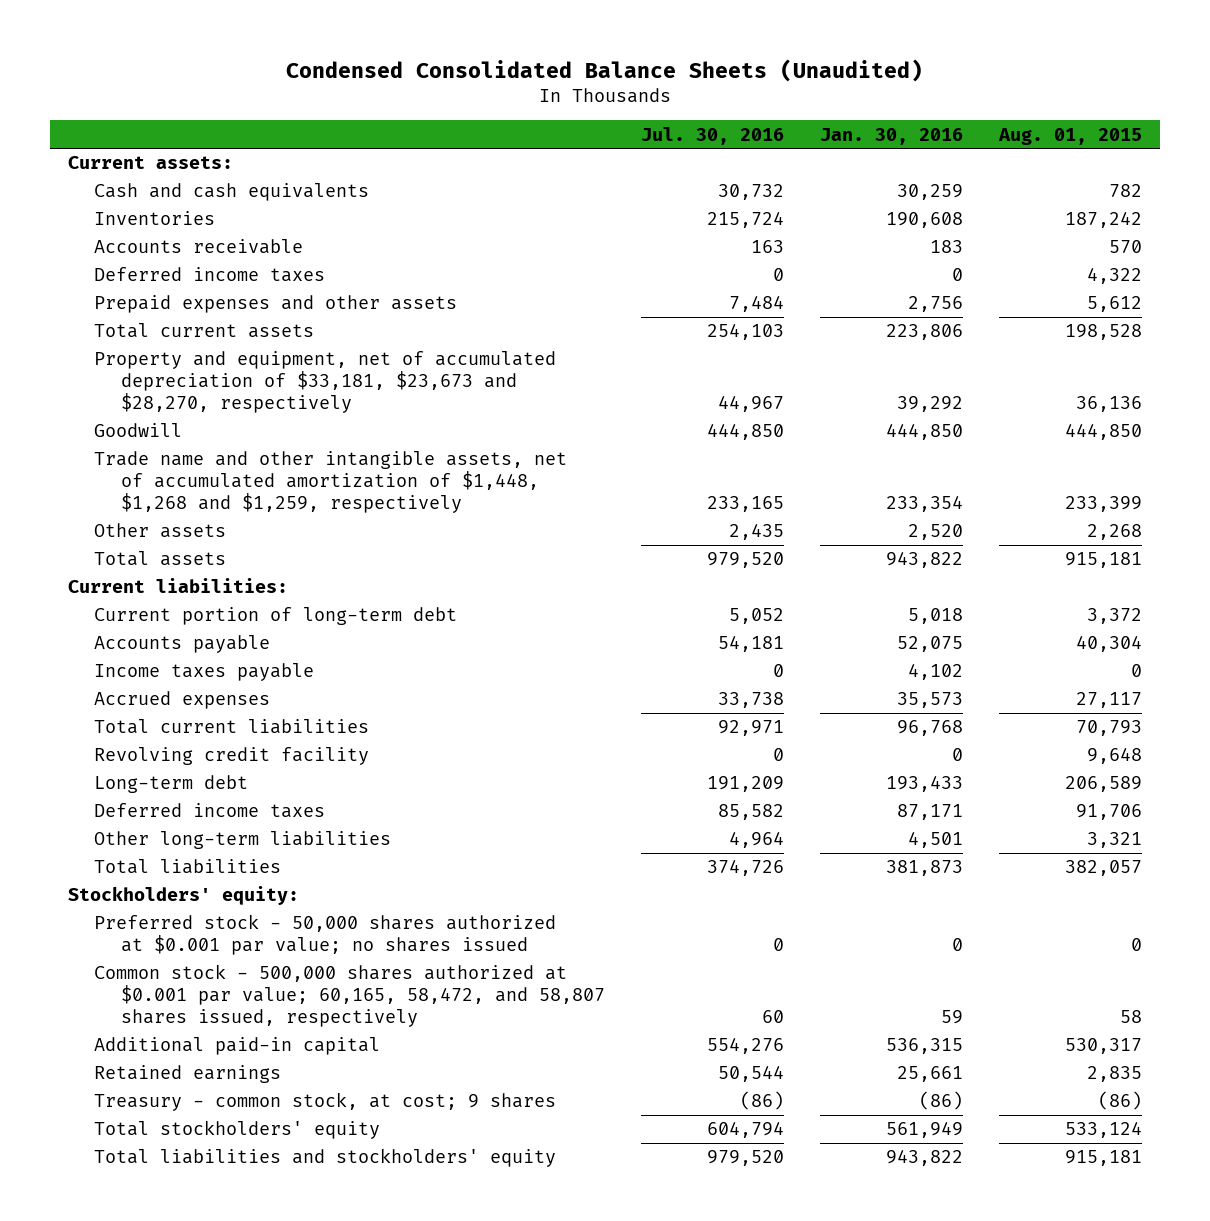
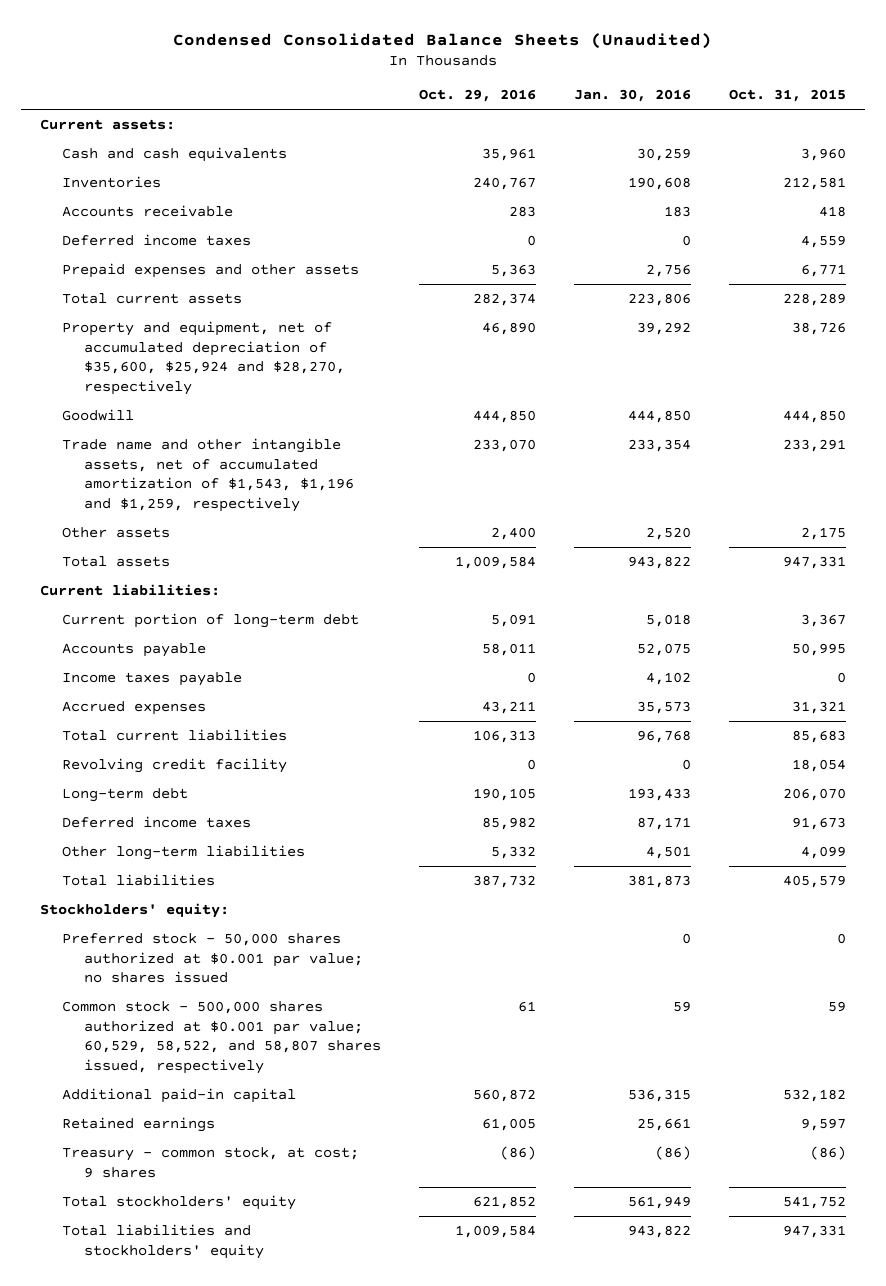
[640,126,784,145] Jul. 30, 2016 -> none
[997,127,1142,145] Aug. 01, 2015 -> none
none -> [418,89,536,103] Oct. 29, 2016
none -> [729,89,847,103] Oct. 31, 2015
[94,351,557,413] Property and equipment, net of accumulated depreciation of $33,181, $23,673 and $28,270, respectively -> [61,320,345,396] Property and equipment, net of accumulated depreciation of $35,600, $25,924 and $28,270, respectively
[94,451,568,513] Trade name and other intangible assets, net of accumulated amortization of $1,448, $1,268 and $1,259, respectively -> [61,437,354,513] Trade name and other intangible assets, net of accumulated amortization of $1,543, $1,196 and $1,259, respectively
[94,964,605,1027] Common stock - 500,000 shares authorized at $0.001 par value; 60,165, 58,472, and 58,807 shares issued, respectively -> [61,1000,381,1075] Common stock - 500,000 shares authorized at $0.001 par value; 60,529, 58,522, and 58,807 shares issued, respectively

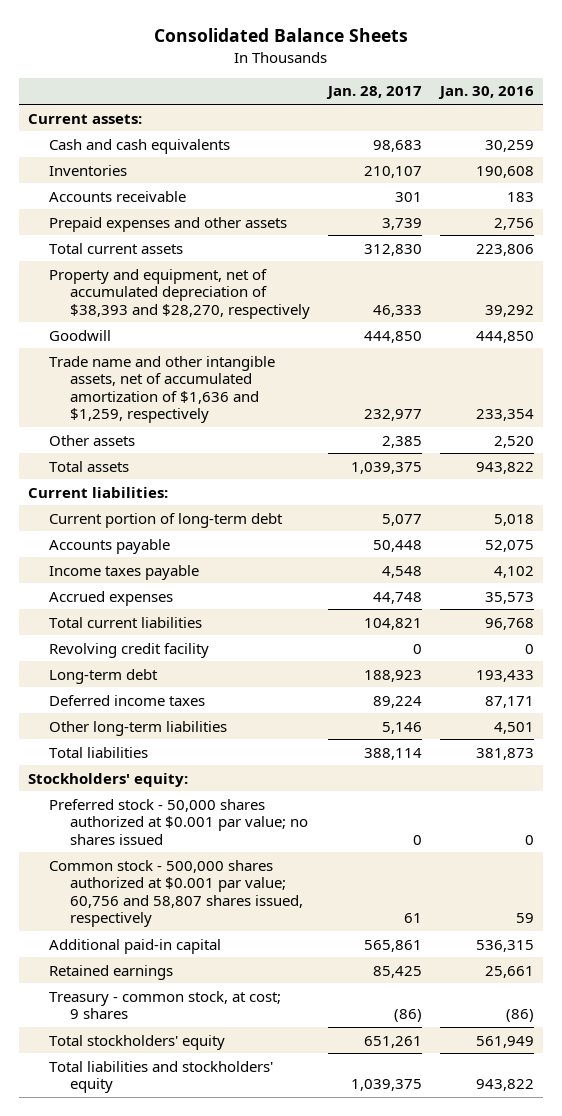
[172,32,712,49] Condensed Consolidated Balance Sheets (Unaudited) -> [153,28,408,43] Consolidated Balance Sheets
[418,89,536,103] Oct. 29, 2016 -> none
[729,89,847,103] Oct. 31, 2015 -> none
none -> [325,86,422,100] Jan. 28, 2017
[61,233,251,246] Deferred income taxes -> none
[61,320,345,396] Property and equipment, net of accumulated depreciation of $35,600, $25,924 and $28,270, respectively -> [48,268,311,319] Property and equipment, net of accumulated depreciation of $38,393 and $28,270, respectively
[61,437,354,513] Trade name and other intangible assets, net of accumulated amortization of $1,543, $1,196 and $1,259, respectively -> [48,355,275,424] Trade name and other intangible assets, net of accumulated amortization of $1,636 and $1,259, respectively
[61,1000,381,1075] Common stock - 500,000 shares authorized at $0.001 par value; 60,529, 58,522, and 58,807 shares issued, respectively -> [48,859,304,928] Common stock - 500,000 shares authorized at $0.001 par value; 60,756 and 58,807 shares issued, respectively

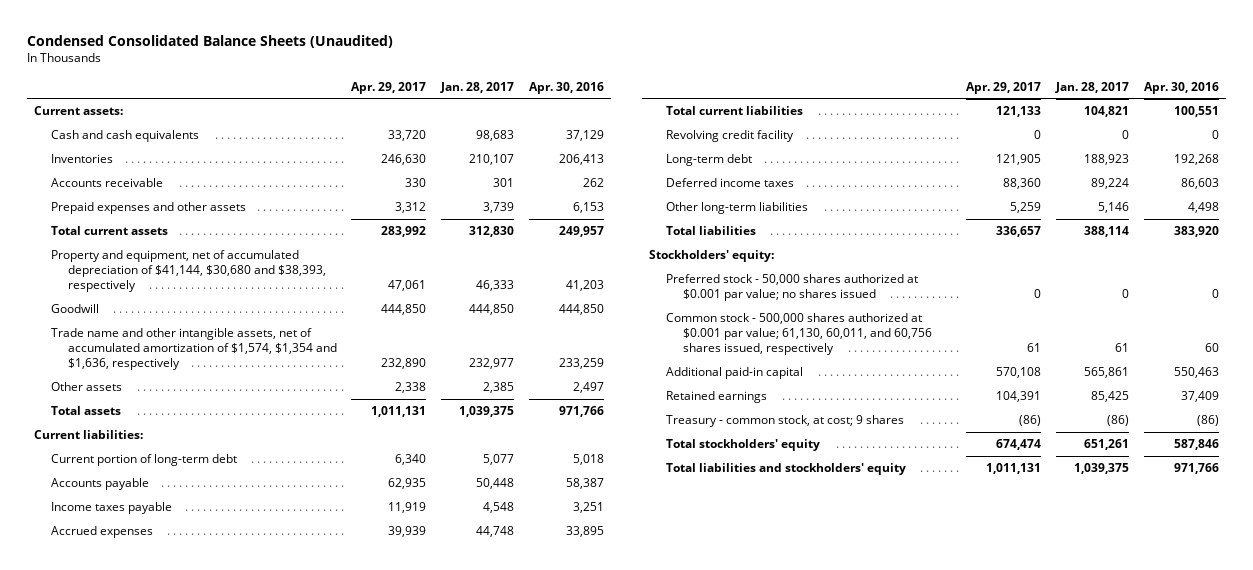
[153,28,408,43] Consolidated Balance Sheets -> [26,34,393,48] Condensed Consolidated Balance Sheets (Unaudited)
[437,86,534,100] Jan. 30, 2016 -> none
none -> [351,81,427,94] Apr. 29, 2017
none -> [528,81,604,94] Apr. 30, 2016
[48,268,311,319] Property and equipment, net of accumulated depreciation of $38,393 and $28,270, respectively -> [51,250,326,293] Property and equipment, net of accumulated depreciation of $41,144, $30,680 and $38,393, respectively
[48,355,275,424] Trade name and other intangible assets, net of accumulated amortization of $1,636 and $1,259, respectively -> [51,328,337,371] Trade name and other intangible assets, net of accumulated amortization of $1,574, $1,354 and $1,636, respectively
[48,859,304,928] Common stock - 500,000 shares authorized at $0.001 par value; 60,756 and 58,807 shares issued, respectively -> [665,313,932,356] Common stock - 500,000 shares authorized at $0.001 par value; 61,130, 60,011, and 60,756 shares issued, respectively

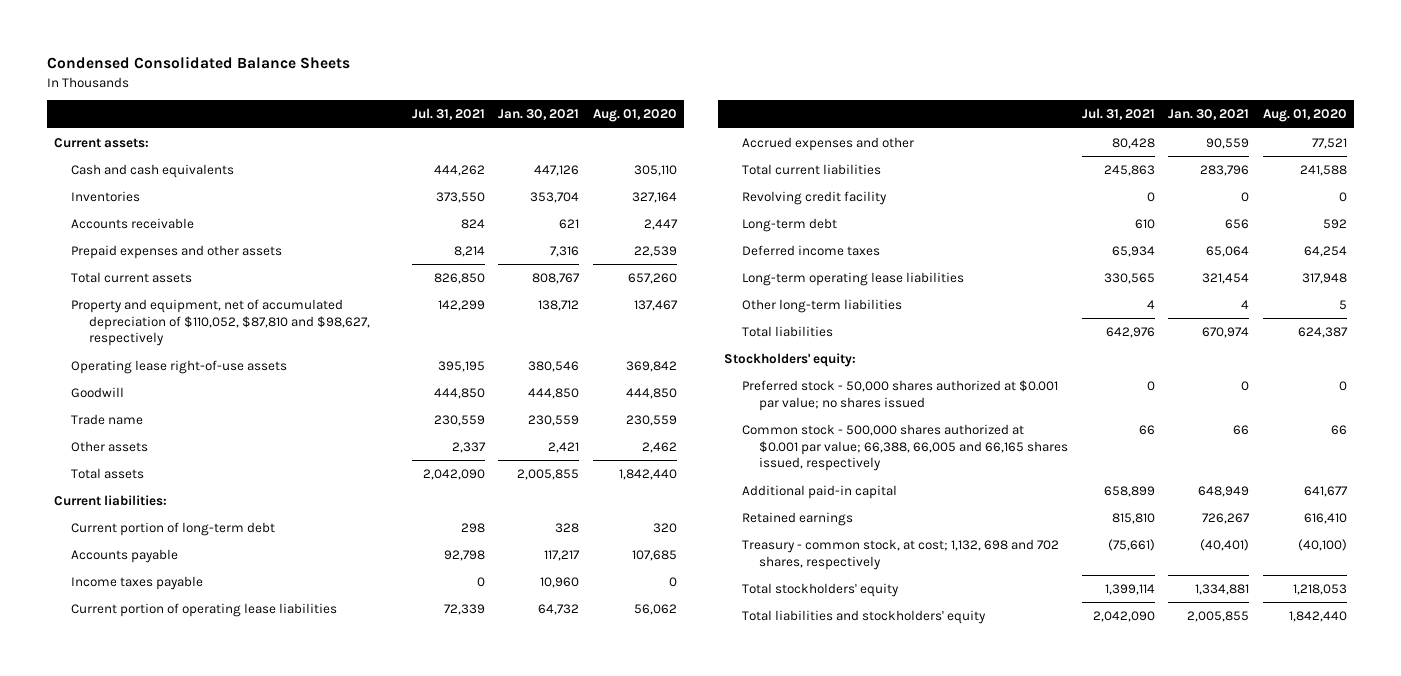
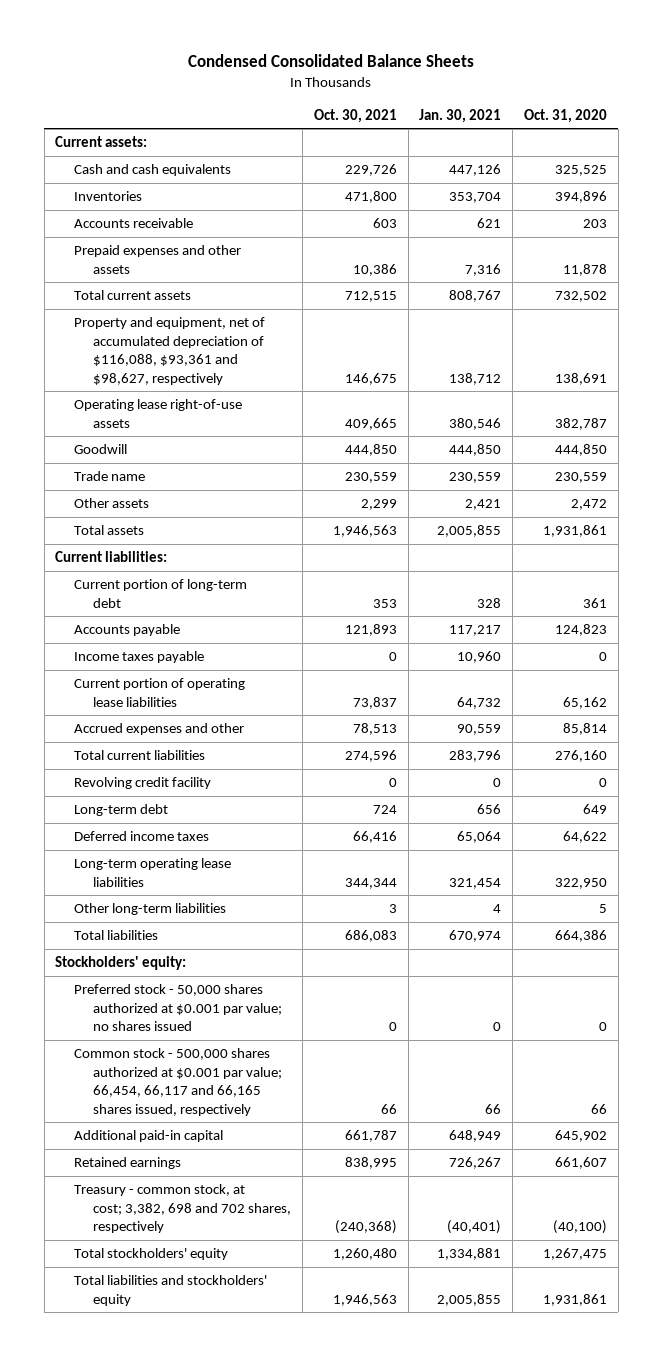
[411,108,485,121] Jul. 31, 2021 -> none
[592,109,677,123] Aug. 01, 2020 -> none
none -> [313,108,397,123] Oct. 30, 2021
none -> [523,108,607,123] Oct. 31, 2020
[71,299,370,347] Property and equipment, net of accumulated depreciation of $110,052, $87,810 and $98,627, respectively -> [74,317,266,385] Property and equipment, net of accumulated depreciation of $116,088, $93,361 and $98,627, respectively
[741,424,1069,472] Common stock - 500,000 shares authorized at $0.001 par value; 66,388, 66,005 and 66,165 shares issued, respectively -> [74,1048,283,1116] Common stock - 500,000 shares authorized at $0.001 par value; 66,454, 66,117 and 66,165 shares issued, respectively
[741,539,1059,570] Treasury - common stock, at cost; 1,132, 698 and 702 shares, respectively -> [74,1184,292,1234] Treasury - common stock, at cost; 3,382, 698 and 702 shares, respectively

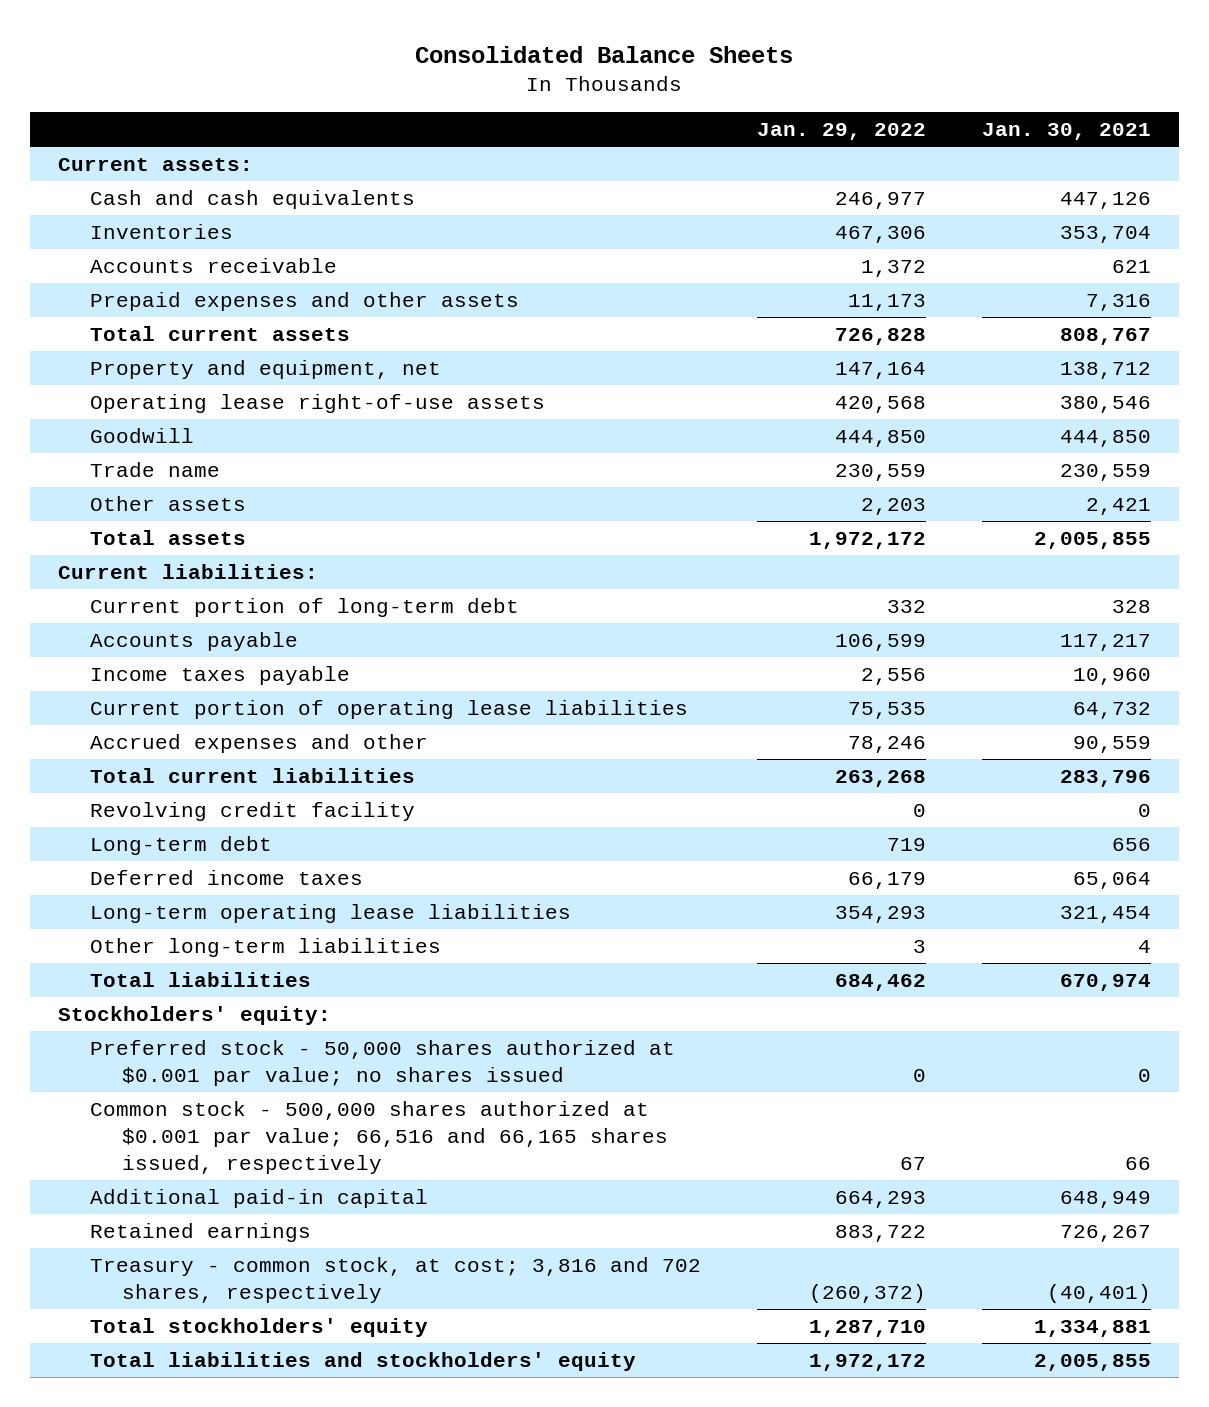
[188,53,475,67] Condensed Consolidated Balance Sheets -> [415,45,794,63] Consolidated Balance Sheets
[313,108,397,123] Oct. 30, 2021 -> none
[523,108,607,123] Oct. 31, 2020 -> none
none -> [757,123,927,141] Jan. 29, 2022
[74,317,266,385] Property and equipment, net of accumulated depreciation of $116,088, $93,361 and $98,627, respectively -> [90,359,442,379] Property and equipment, net
[74,1048,283,1116] Common stock - 500,000 shares authorized at $0.001 par value; 66,454, 66,117 and 66,165 shares issued, respectively -> [90,1100,669,1175] Common stock - 500,000 shares authorized at $0.001 par value; 66,516 and 66,165 shares issued, respectively
[74,1184,292,1234] Treasury - common stock, at cost; 3,382, 698 and 702 shares, respectively -> [90,1256,702,1304] Treasury - common stock, at cost; 3,816 and 702 shares, respectively

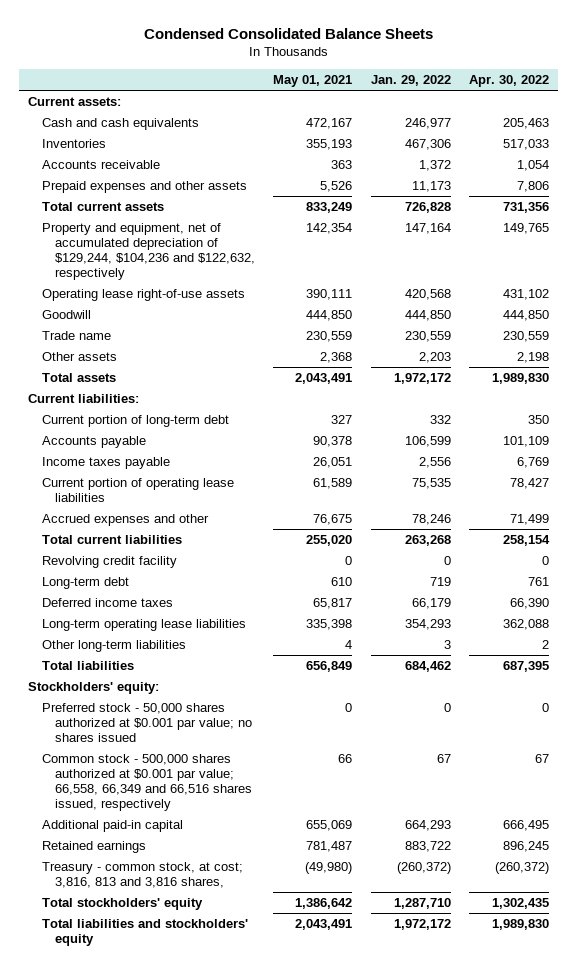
[415,45,794,63] Consolidated Balance Sheets -> [143,28,433,40] Condensed Consolidated Balance Sheets
[981,123,1151,141] Jan. 30, 2021 -> none
none -> [273,75,353,88] May 01, 2021
none -> [468,75,549,88] Apr. 30, 2022
[90,359,442,379] Property and equipment, net -> [41,222,256,281] Property and equipment, net of accumulated depreciation of $129,244, $104,236 and $122,632, respectively
[90,1100,669,1175] Common stock - 500,000 shares authorized at $0.001 par value; 66,516 and 66,165 shares issued, respectively -> [41,753,253,812] Common stock - 500,000 shares authorized at $0.001 par value; 66,558, 66,349 and 66,516 shares issued, respectively
[90,1256,702,1304] Treasury - common stock, at cost; 3,816 and 702 shares, respectively -> [41,861,243,889] Treasury - common stock, at cost; 3,816, 813 and 3,816 shares,

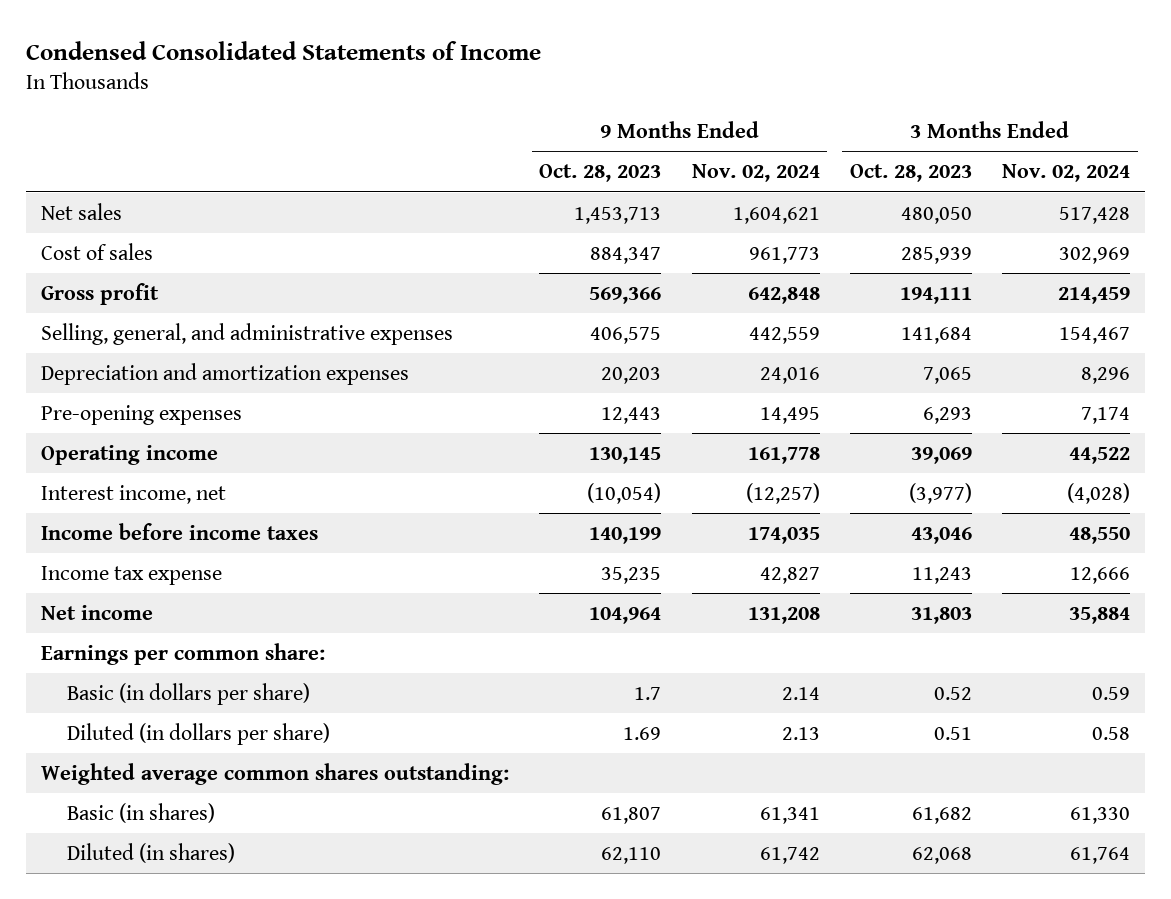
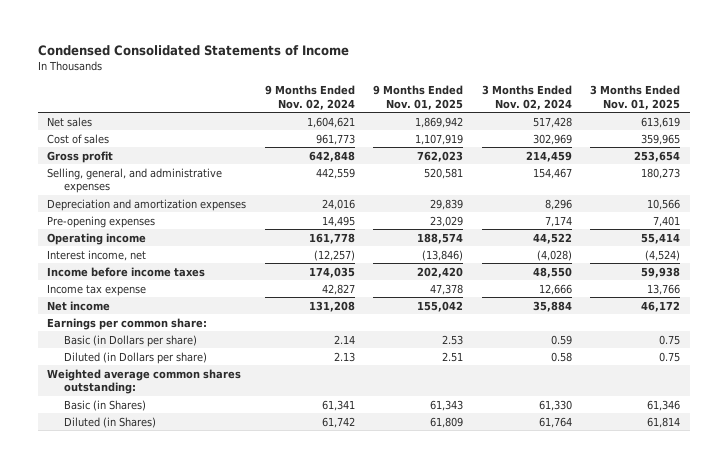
[539,164,662,183] Oct. 28, 2023 -> none
[850,164,973,183] Oct. 28, 2023 -> none
none -> [373,85,464,110] 9 Months Ended Nov. 01, 2025
none -> [590,85,681,110] 3 Months Ended Nov. 01, 2025
[67,682,311,705] Basic (in dollars per share) -> [63,334,197,347] Basic (in Dollars per share)
[67,722,331,745] Diluted (in dollars per share) -> [63,351,207,364] Diluted (in Dollars per share)
[67,802,216,823] Basic (in shares) -> [63,399,146,411] Basic (in Shares)
[67,842,236,863] Diluted (in shares) -> [63,416,156,428] Diluted (in Shares)

